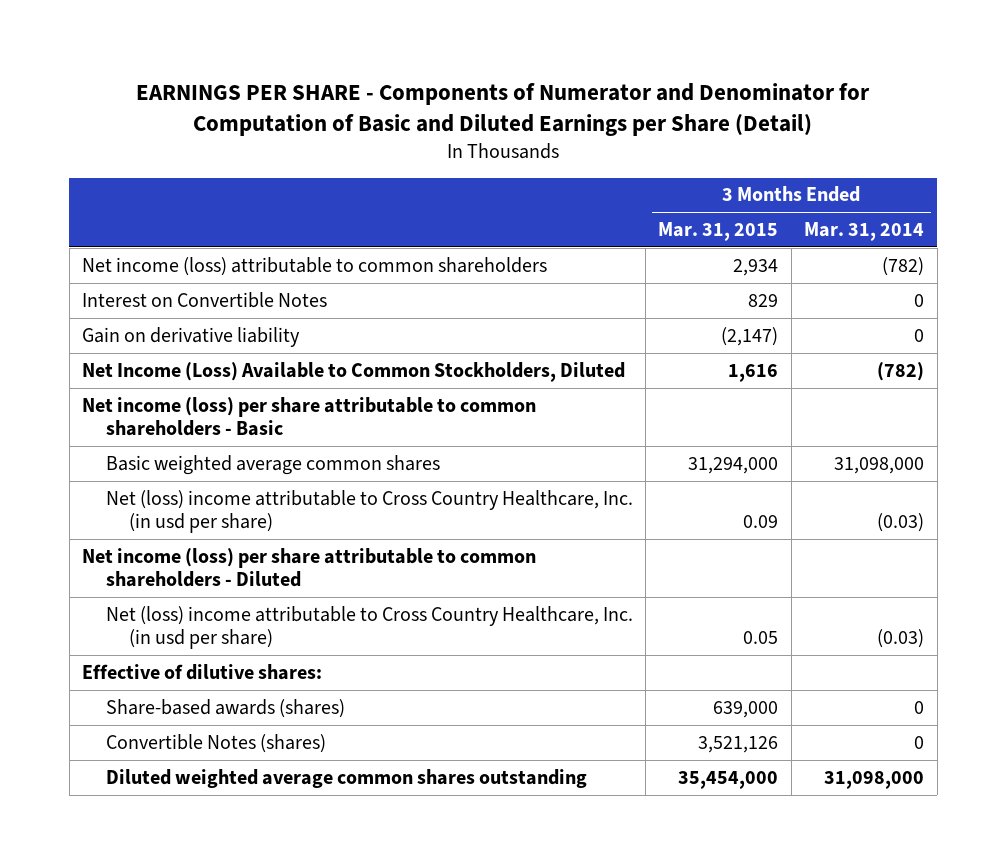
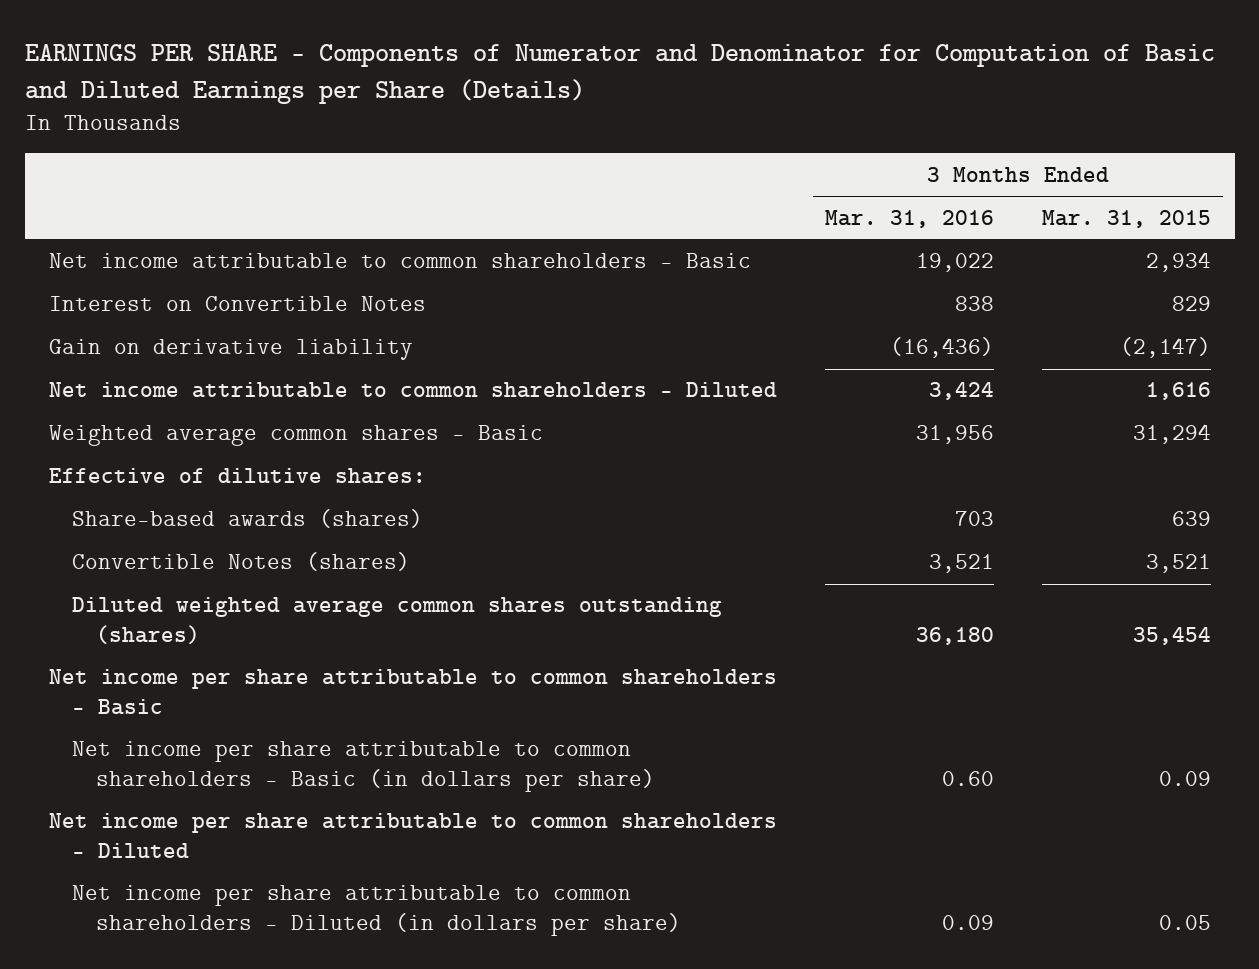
[136,82,871,136] EARNINGS PER SHARE - Components of Numerator and Denominator for Computation of Basic and Diluted Earnings per Share (Detail) -> [24,44,1215,104] EARNINGS PER SHARE - Components of Numerator and Denominator for Computation of Basic and Diluted Earnings per Share (Details)
[804,222,925,242] Mar. 31, 2014 -> none
none -> [824,209,994,228] Mar. 31, 2016
[81,256,547,276] Net income (loss) attributable to common shareholders -> [48,253,751,269] Net income attributable to common shareholders - Basic
[81,396,536,437] Net income (loss) per share attributable to common shareholders - Basic -> none
[105,489,633,534] Net (loss) income attributable to Cross Country Healthcare, Inc. (in usd per share) -> none
[81,547,536,588] Net income (loss) per share attributable to common shareholders - Diluted -> none
[105,605,633,650] Net (loss) income attributable to Cross Country Healthcare, Inc. (in usd per share) -> none
[81,361,625,382] Net Income (Loss) Available to Common Stockholders, Diluted -> [48,382,777,399] Net income attributable to common shareholders - Diluted
[105,454,440,475] Basic weighted average common shares -> [48,425,543,447] Weighted average common shares - Basic
[688,456,779,474] 31,294,000 -> [1132,424,1211,445] 31,294
[713,700,779,718] 639,000 -> [1171,511,1211,527] 639
[698,735,779,753] 3,521,126 -> [1145,554,1211,574] 3,521
[105,768,587,788] Diluted weighted average common shares outstanding -> [72,597,723,645] Diluted weighted average common shares outstanding (shares)
[678,770,779,789] 35,454,000 -> [1132,627,1211,646] 35,454
none -> [48,669,777,716] Net income per share attributable to common shareholders - Basic
none -> [72,741,655,793] Net income per share attributable to common shareholders - Basic (in dollars per share)
none -> [48,813,777,859] Net income per share attributable to common shareholders - Diluted
none -> [72,885,681,937] Net income per share attributable to common shareholders - Diluted (in dollars per share)

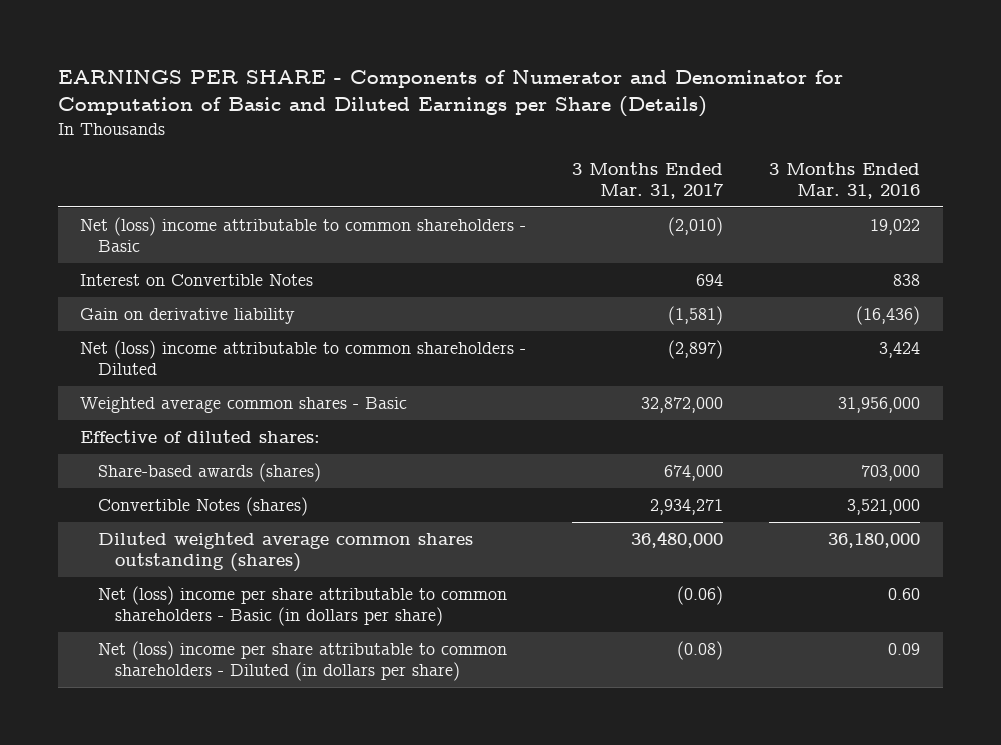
[1041,209,1211,228] Mar. 31, 2015 -> none
none -> [572,162,725,199] 3 Months Ended Mar. 31, 2017
[48,253,751,269] Net income attributable to common shareholders - Basic -> [80,216,527,252] Net (loss) income attributable to common shareholders - Basic
[48,669,777,716] Net income per share attributable to common shareholders - Basic -> none
[48,813,777,859] Net income per share attributable to common shareholders - Diluted -> none
[48,382,777,399] Net income attributable to common shareholders - Diluted -> [80,339,527,375] Net (loss) income attributable to common shareholders - Diluted
[915,425,994,445] 31,956 -> [838,396,921,413] 31,956,000
[48,468,426,485] Effective of dilutive shares: -> [80,429,321,443] Effective of diluted shares:
[954,511,994,527] 703 -> [861,464,921,481] 703,000
[928,554,994,574] 3,521 -> [847,498,921,515] 3,521,000
[915,627,994,646] 36,180 -> [828,532,921,548] 36,180,000
[72,741,655,793] Net income per share attributable to common shareholders - Basic (in dollars per share) -> [97,585,507,626] Net (loss) income per share attributable to common shareholders - Basic (in dollars per share)
[72,885,681,937] Net income per share attributable to common shareholders - Diluted (in dollars per share) -> [97,640,507,681] Net (loss) income per share attributable to common shareholders - Diluted (in dollars per share)

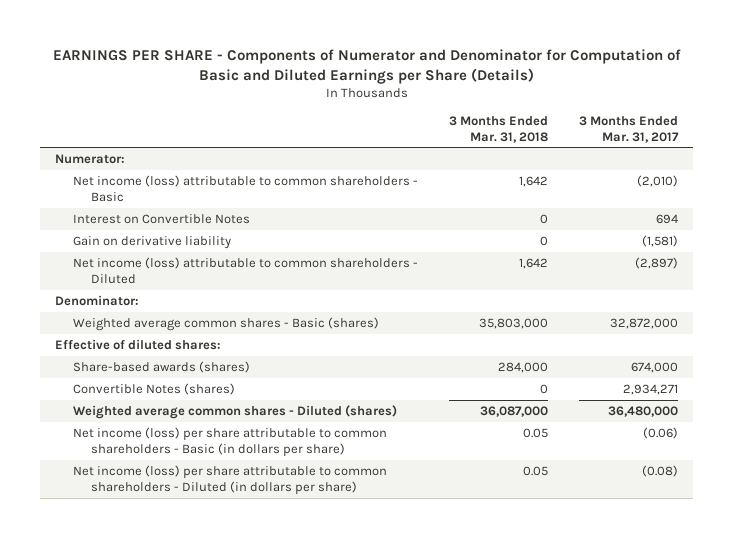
[769,162,921,199] 3 Months Ended Mar. 31, 2016 -> none
none -> [449,115,549,143] 3 Months Ended Mar. 31, 2018
none -> [55,153,126,164] Numerator:
[80,216,527,252] Net (loss) income attributable to common shareholders - Basic -> [73,174,419,202] Net income (loss) attributable to common shareholders - Basic
[80,339,527,375] Net (loss) income attributable to common shareholders - Diluted -> [73,256,419,284] Net income (loss) attributable to common shareholders - Diluted
none -> [55,294,140,306] Denominator:
[80,396,408,413] Weighted average common shares - Basic -> [73,316,380,331] Weighted average common shares - Basic (shares)
[97,531,473,572] Diluted weighted average common shares outstanding (shares) -> [73,404,398,419] Weighted average common shares - Diluted (shares)
[97,585,507,626] Net (loss) income per share attributable to common shareholders - Basic (in dollars per share) -> [73,426,388,457] Net income (loss) per share attributable to common shareholders - Basic (in dollars per share)
[97,640,507,681] Net (loss) income per share attributable to common shareholders - Diluted (in dollars per share) -> [73,464,388,495] Net income (loss) per share attributable to common shareholders - Diluted (in dollars per share)

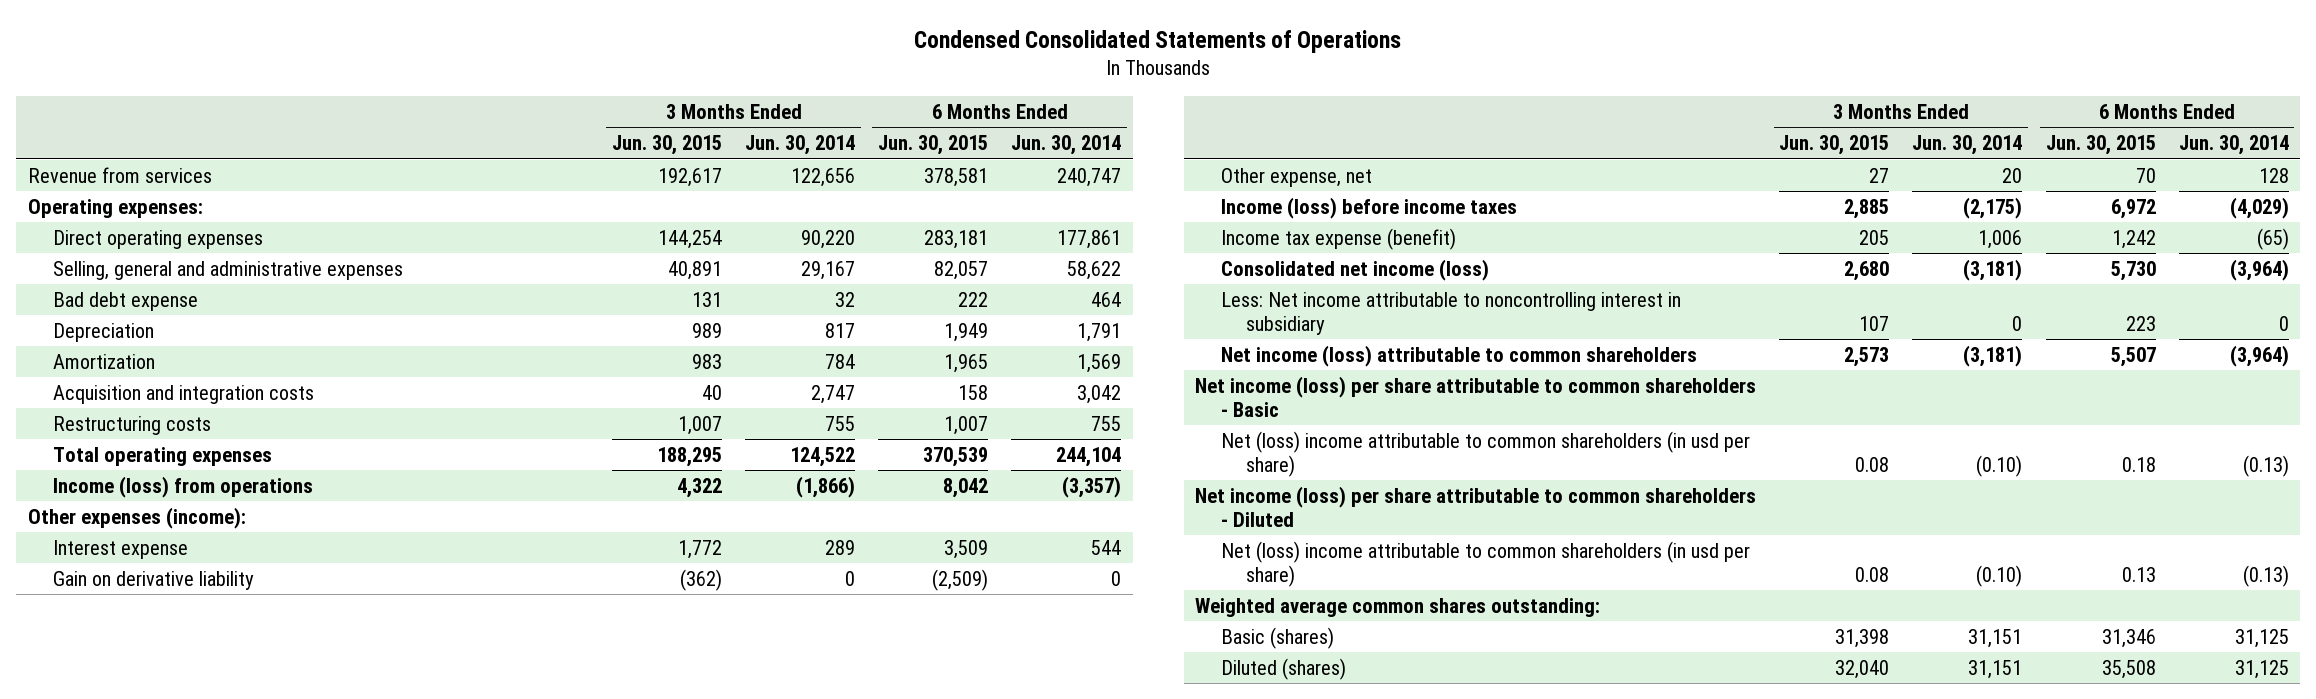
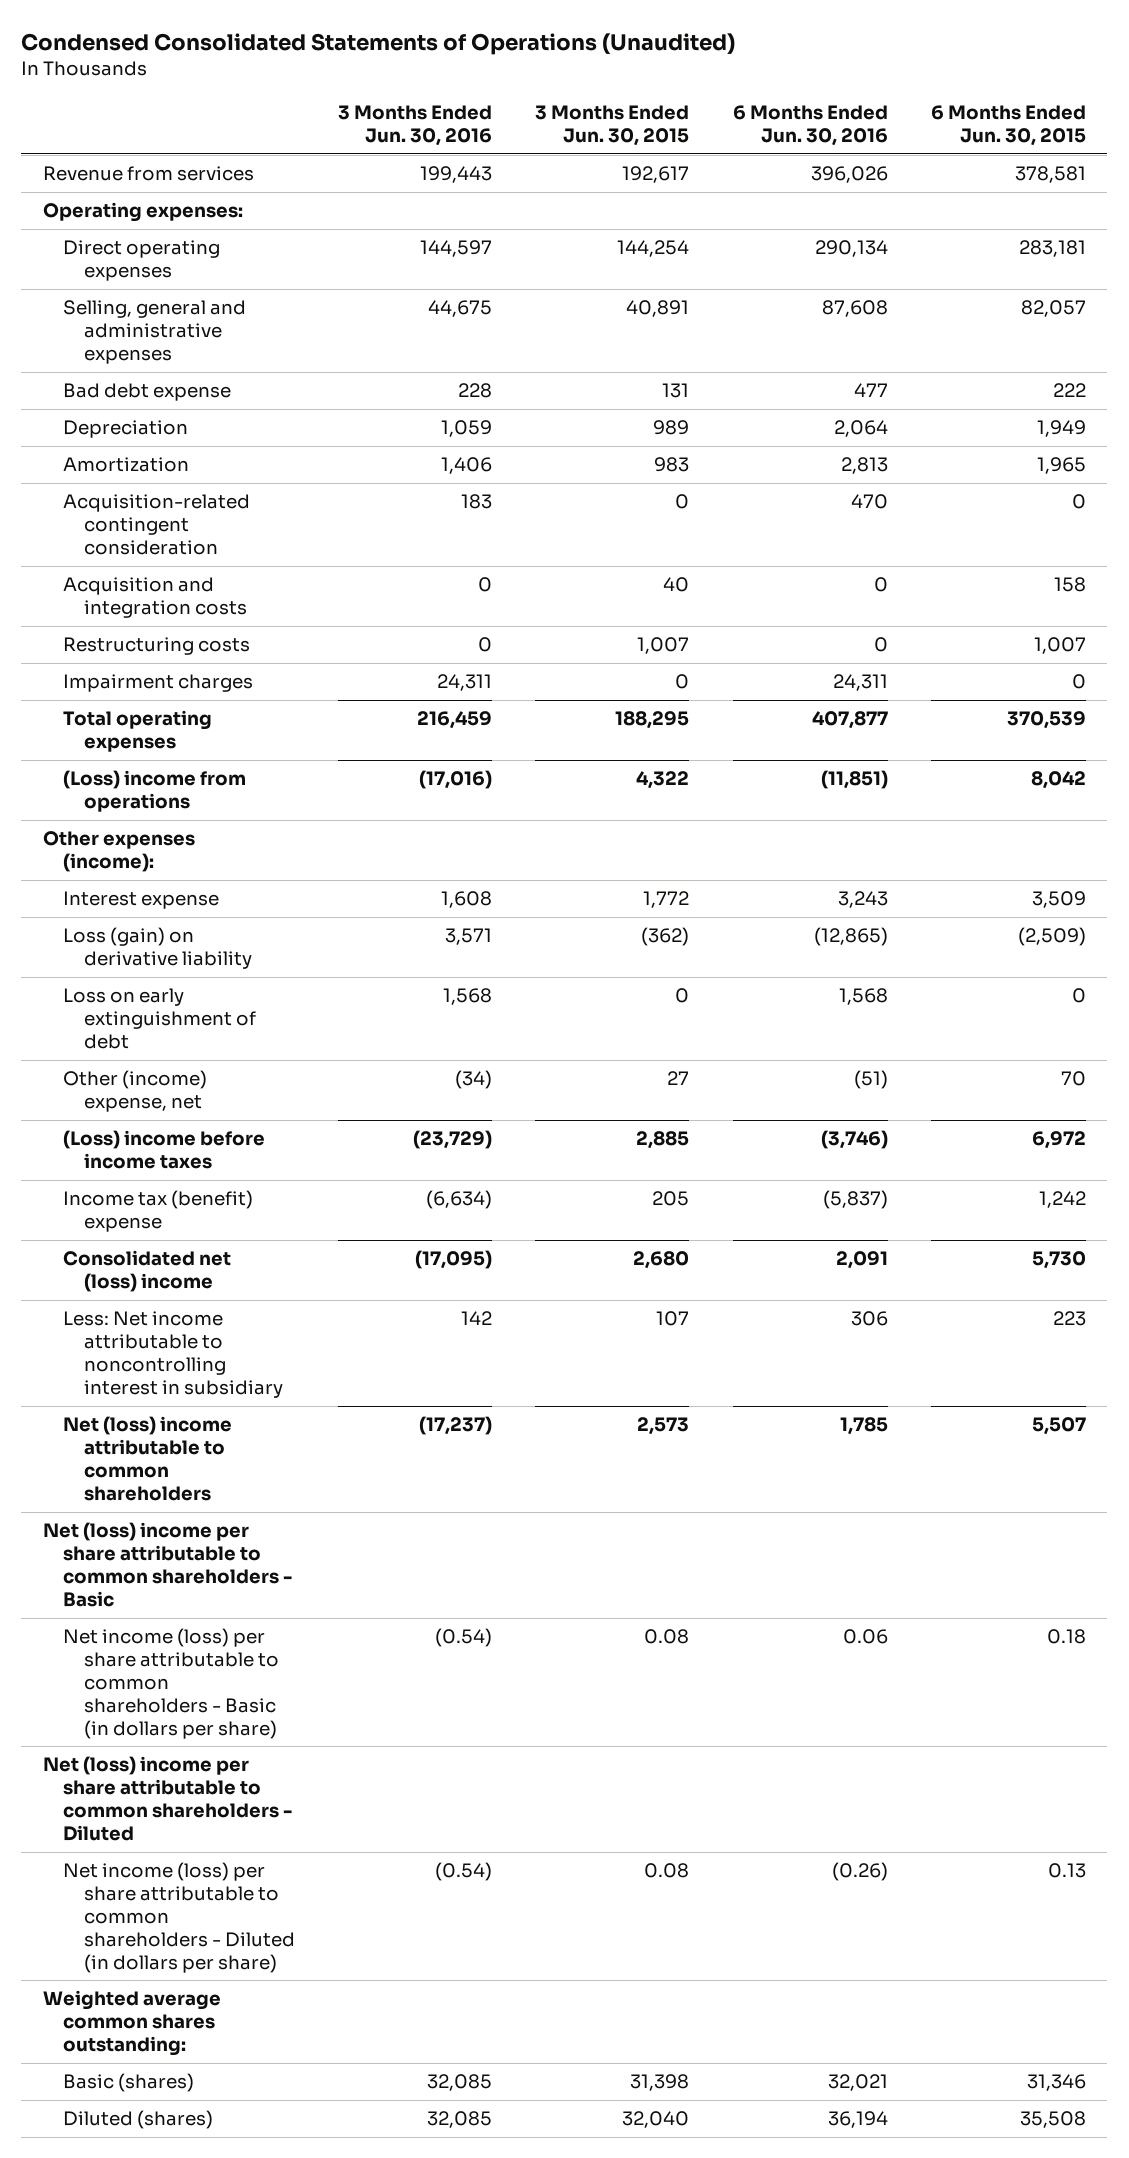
[914,29,1402,53] Condensed Consolidated Statements of Operations -> [21,33,736,56] Condensed Consolidated Statements of Operations (Unaudited)
[745,135,856,156] Jun. 30, 2014 -> none
[1011,135,1122,156] Jun. 30, 2014 -> none
none -> [338,105,493,147] 3 Months Ended Jun. 30, 2016
none -> [732,105,888,147] 6 Months Ended Jun. 30, 2016
none -> [63,494,251,555] Acquisition-related contingent consideration
none -> [63,674,254,693] Impairment charges
[53,475,314,498] Income (loss) from operations -> [63,770,247,813] (Loss) income from operations
[53,570,255,590] Gain on derivative liability -> [63,927,252,970] Loss (gain) on derivative liability
none -> [63,988,256,1049] Loss on early extinguishment of debt
[1220,167,1372,187] Other expense, net -> [63,1070,208,1113] Other (income) expense, net
[1220,196,1517,219] Income (loss) before income taxes -> [63,1130,266,1170] (Loss) income before income taxes
[1220,227,1456,250] Income tax expense (benefit) -> [63,1190,254,1233] Income tax (benefit) expense
[1220,258,1489,281] Consolidated net income (loss) -> [63,1250,232,1293] Consolidated net (loss) income
[1220,344,1697,367] Net income (loss) attributable to common shareholders -> [63,1416,233,1501] Net (loss) income attributable to common shareholders
[1195,375,1757,417] Net income (loss) per share attributable to common shareholders - Basic -> [42,1522,293,1607] Net (loss) income per share attributable to common shareholders - Basic
[1220,430,1750,477] Net (loss) income attributable to common shareholders (in usd per share) -> [63,1628,279,1739] Net income (loss) per share attributable to common shareholders - Basic (in dollars per share)
[1195,485,1757,527] Net income (loss) per share attributable to common shareholders - Diluted -> [42,1756,293,1841] Net (loss) income per share attributable to common shareholders - Diluted
[1220,540,1750,587] Net (loss) income attributable to common shareholders (in usd per share) -> [63,1862,295,1973] Net income (loss) per share attributable to common shareholders - Diluted (in dollars per share)

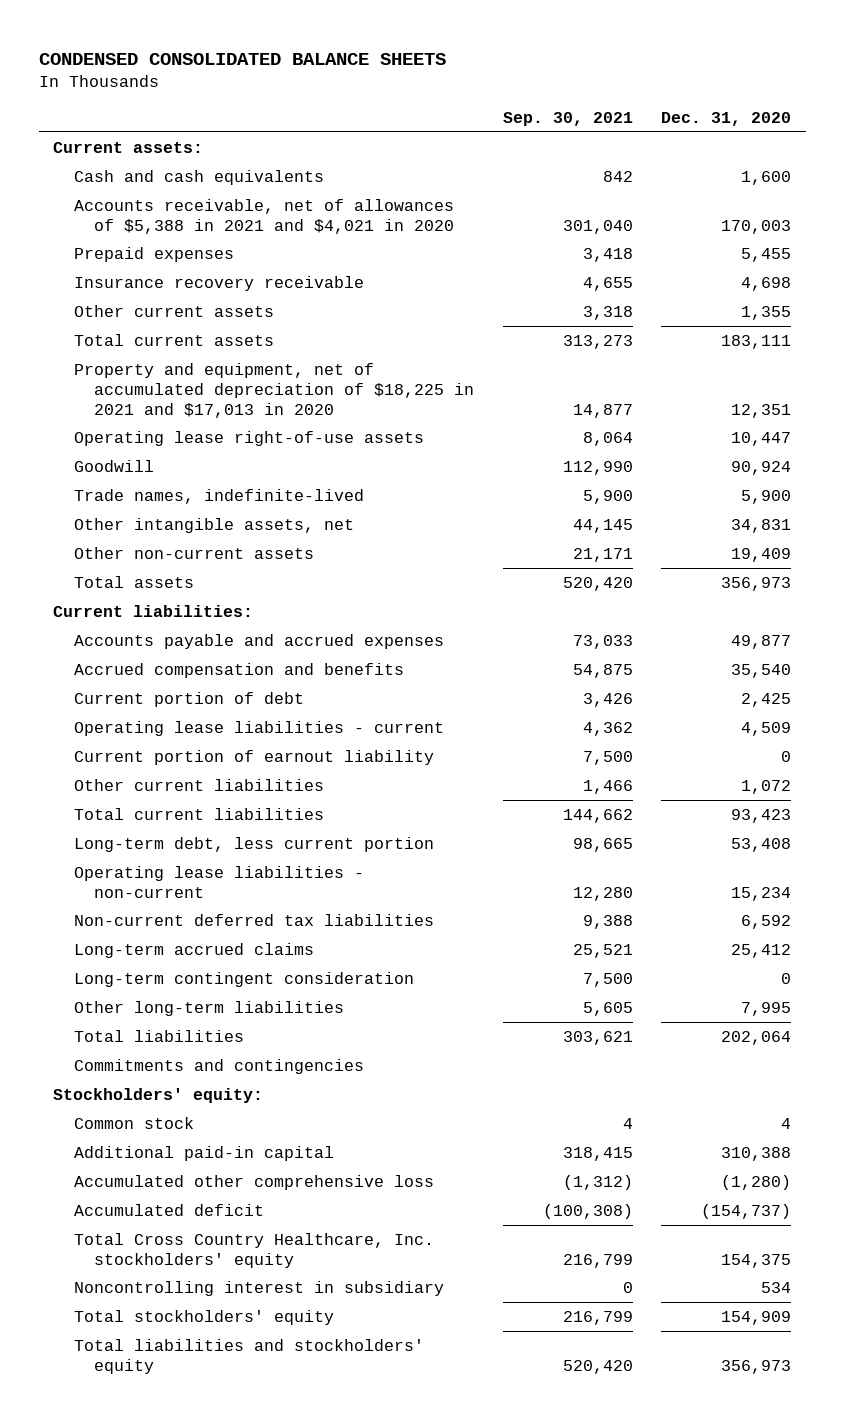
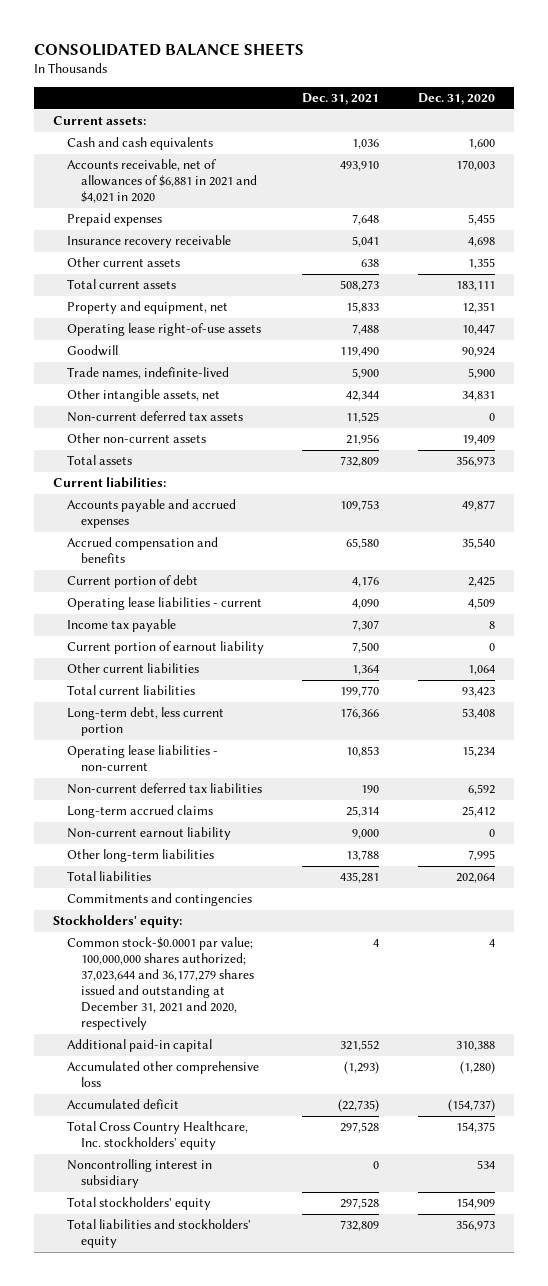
[39,52,447,65] CONDENSED CONSOLIDATED BALANCE SHEETS -> [33,42,304,56] CONSOLIDATED BALANCE SHEETS
[502,111,633,126] Sep. 30, 2021 -> none
none -> [302,93,380,106] Dec. 31, 2021
[73,198,455,234] Accounts receivable, net of allowances of $5,388 in 2021 and $4,021 in 2020 -> [66,159,257,204] Accounts receivable, net of allowances of $6,881 in 2021 and $4,021 in 2020
[73,362,475,418] Property and equipment, net of accumulated depreciation of $18,225 in 2021 and $17,013 in 2020 -> [66,301,228,315] Property and equipment, net
none -> [66,411,243,423] Non-current deferred tax assets
none -> [66,619,176,633] Income tax payable
[741,779,792,794] 1,072 -> [467,665,495,676] 1,064
[73,971,414,987] Long-term contingent consideration -> [66,827,231,841] Non-current earnout liability
[73,1116,194,1129] Common stock -> [66,937,254,1031] Common stock-$0.0001 par value; 100,000,000 shares authorized; 37,023,644 and 36,177,279 shares issued and outstanding at December 31, 2021 and 2020, respectively

